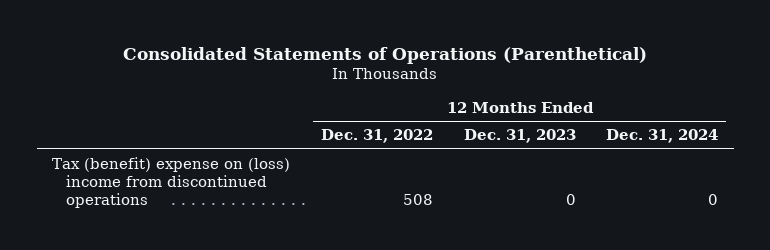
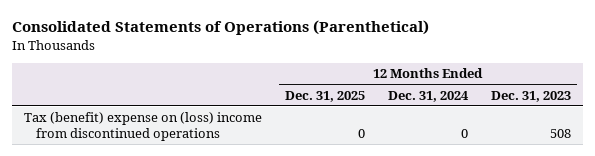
[320,129,433,144] Dec. 31, 2022 -> none
none -> [284,90,365,102] Dec. 31, 2025
[565,193,576,205] 0 -> [550,128,572,138] 508

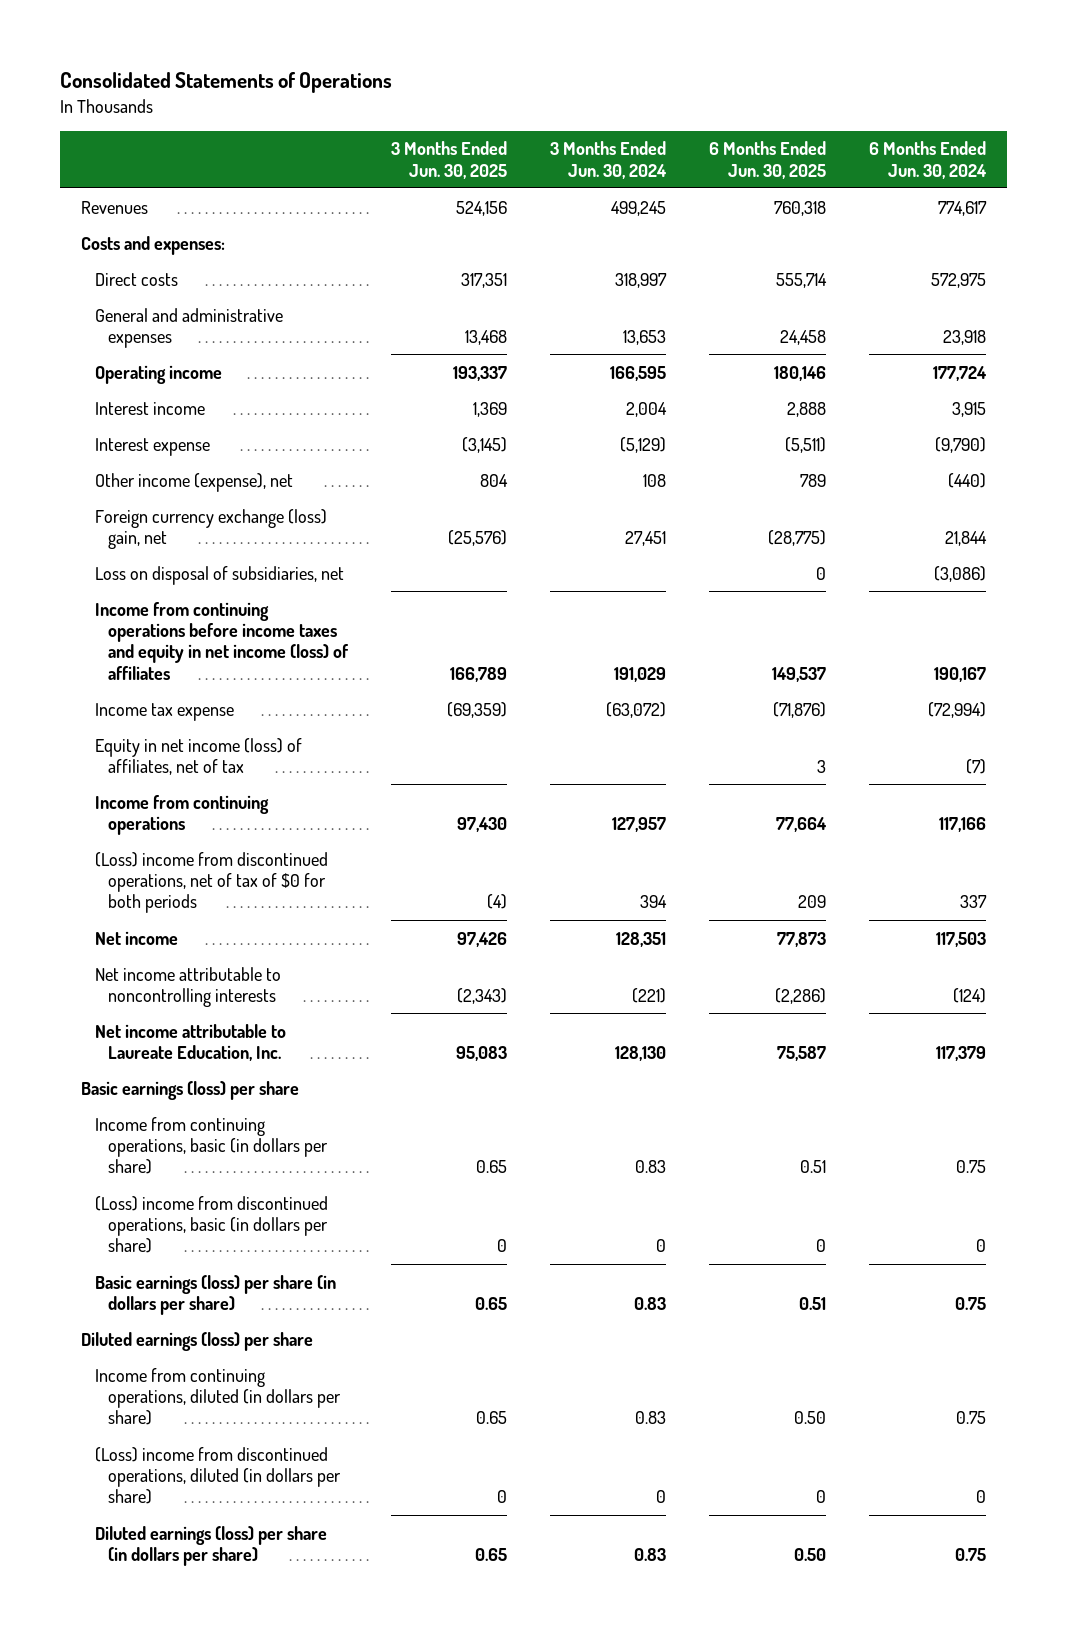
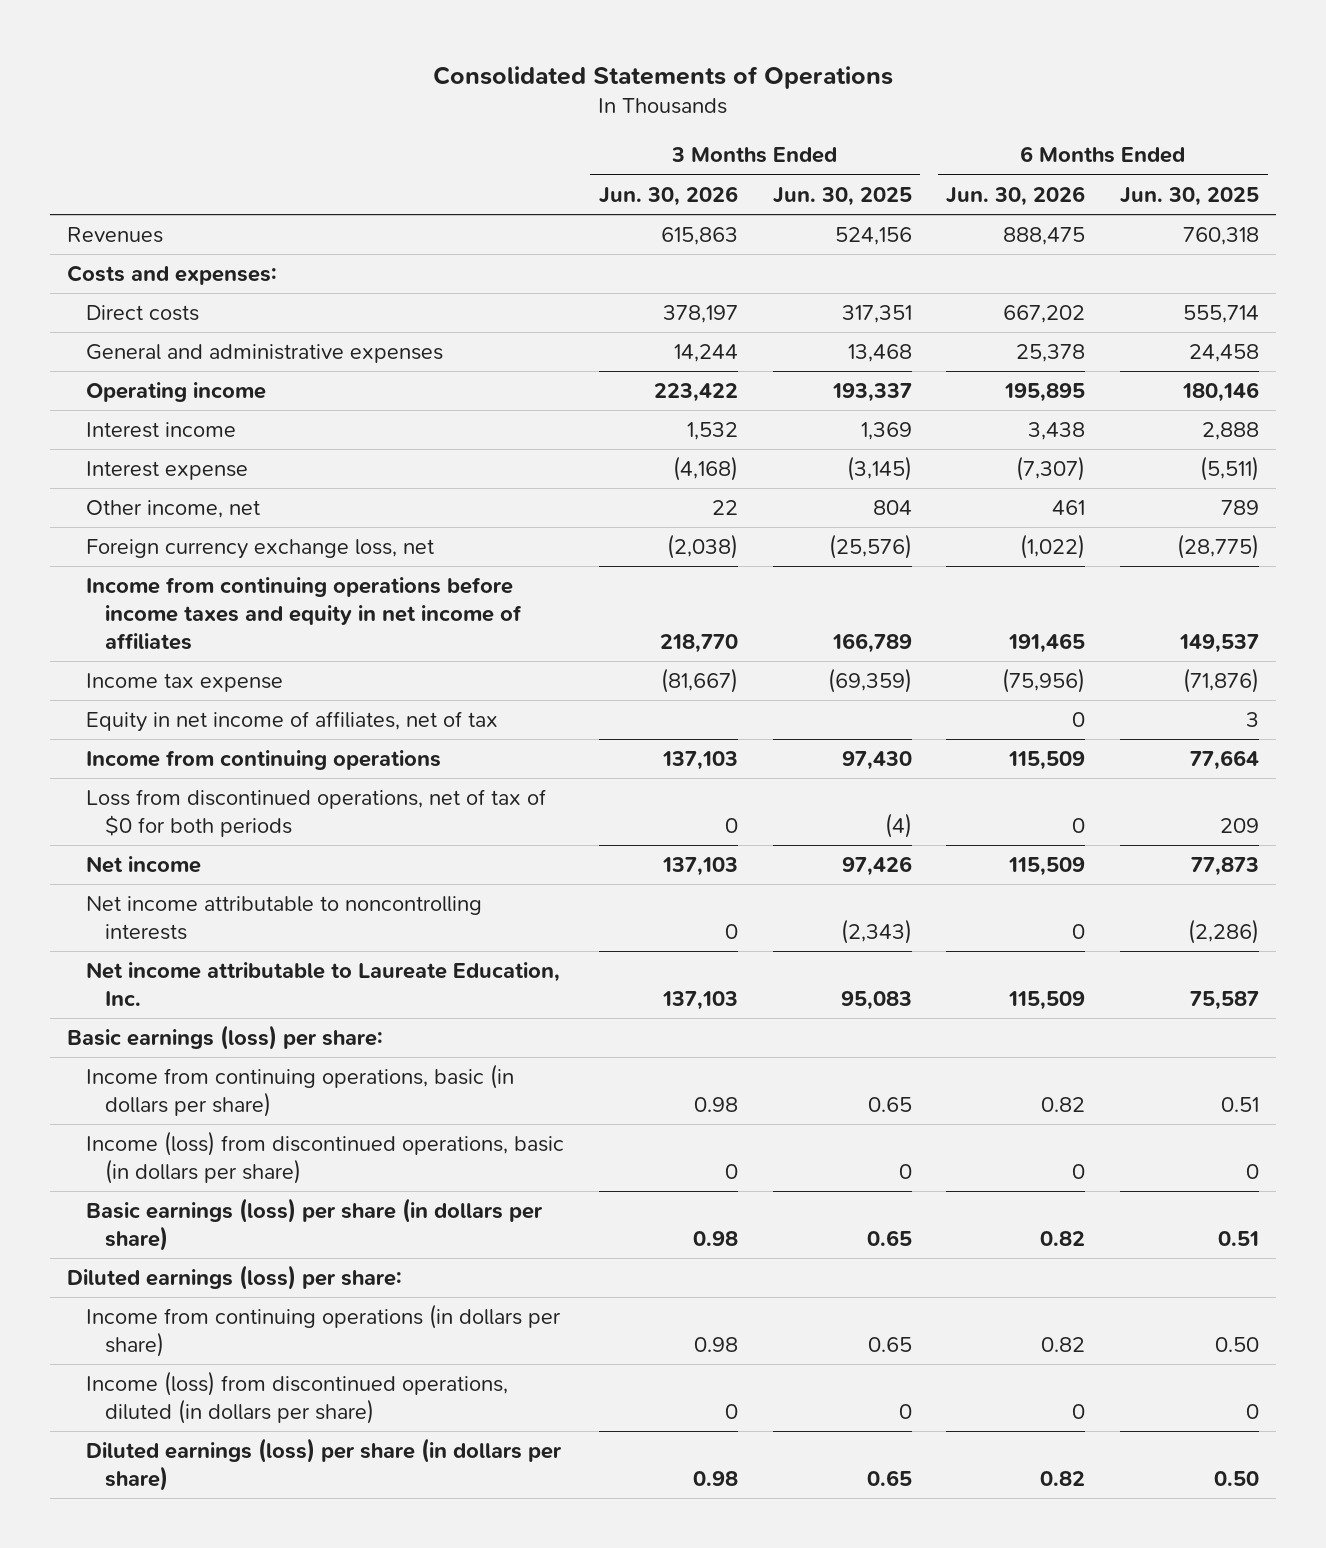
[549,141,667,179] 3 Months Ended Jun. 30, 2024 -> none
[868,141,987,179] 6 Months Ended Jun. 30, 2024 -> none
none -> [598,185,738,206] Jun. 30, 2026
none -> [946,185,1086,206] Jun. 30, 2026
[94,565,344,585] Loss on disposal of subsidiaries, net -> none
[94,472,293,492] Other income (expense), net -> [86,500,261,519] Other income, net
[94,508,327,549] Foreign currency exchange (loss) gain, net -> [86,539,435,560] Foreign currency exchange loss, net
[94,601,349,680] Income from continuing operations before income taxes and equity in net income (loss) of affiliates -> [86,577,523,650] Income from continuing operations before income taxes and equity in net income of affiliates
[94,737,302,775] Equity in net income (loss) of affiliates, net of tax -> [86,711,499,733] Equity in net income of affiliates, net of tax
[94,851,328,914] (Loss) income from discontinued operations, net of tax of $0 for both periods -> [86,789,547,837] Loss from discontinued operations, net of tax of $0 for both periods
[81,1080,300,1100] Basic earnings (loss) per share -> [67,1025,384,1051] Basic earnings (loss) per share:
[94,1195,328,1254] (Loss) income from discontinued operations, basic (in dollars per share) -> [86,1131,565,1184] Income (loss) from discontinued operations, basic (in dollars per share)
[81,1331,314,1351] Diluted earnings (loss) per share -> [67,1265,403,1291] Diluted earnings (loss) per share:
[94,1367,341,1426] Income from continuing operations, diluted (in dollars per share) -> [86,1304,562,1357] Income from continuing operations (in dollars per share)
[94,1446,341,1505] (Loss) income from discontinued operations, diluted (in dollars per share) -> [86,1371,509,1424] Income (loss) from discontinued operations, diluted (in dollars per share)

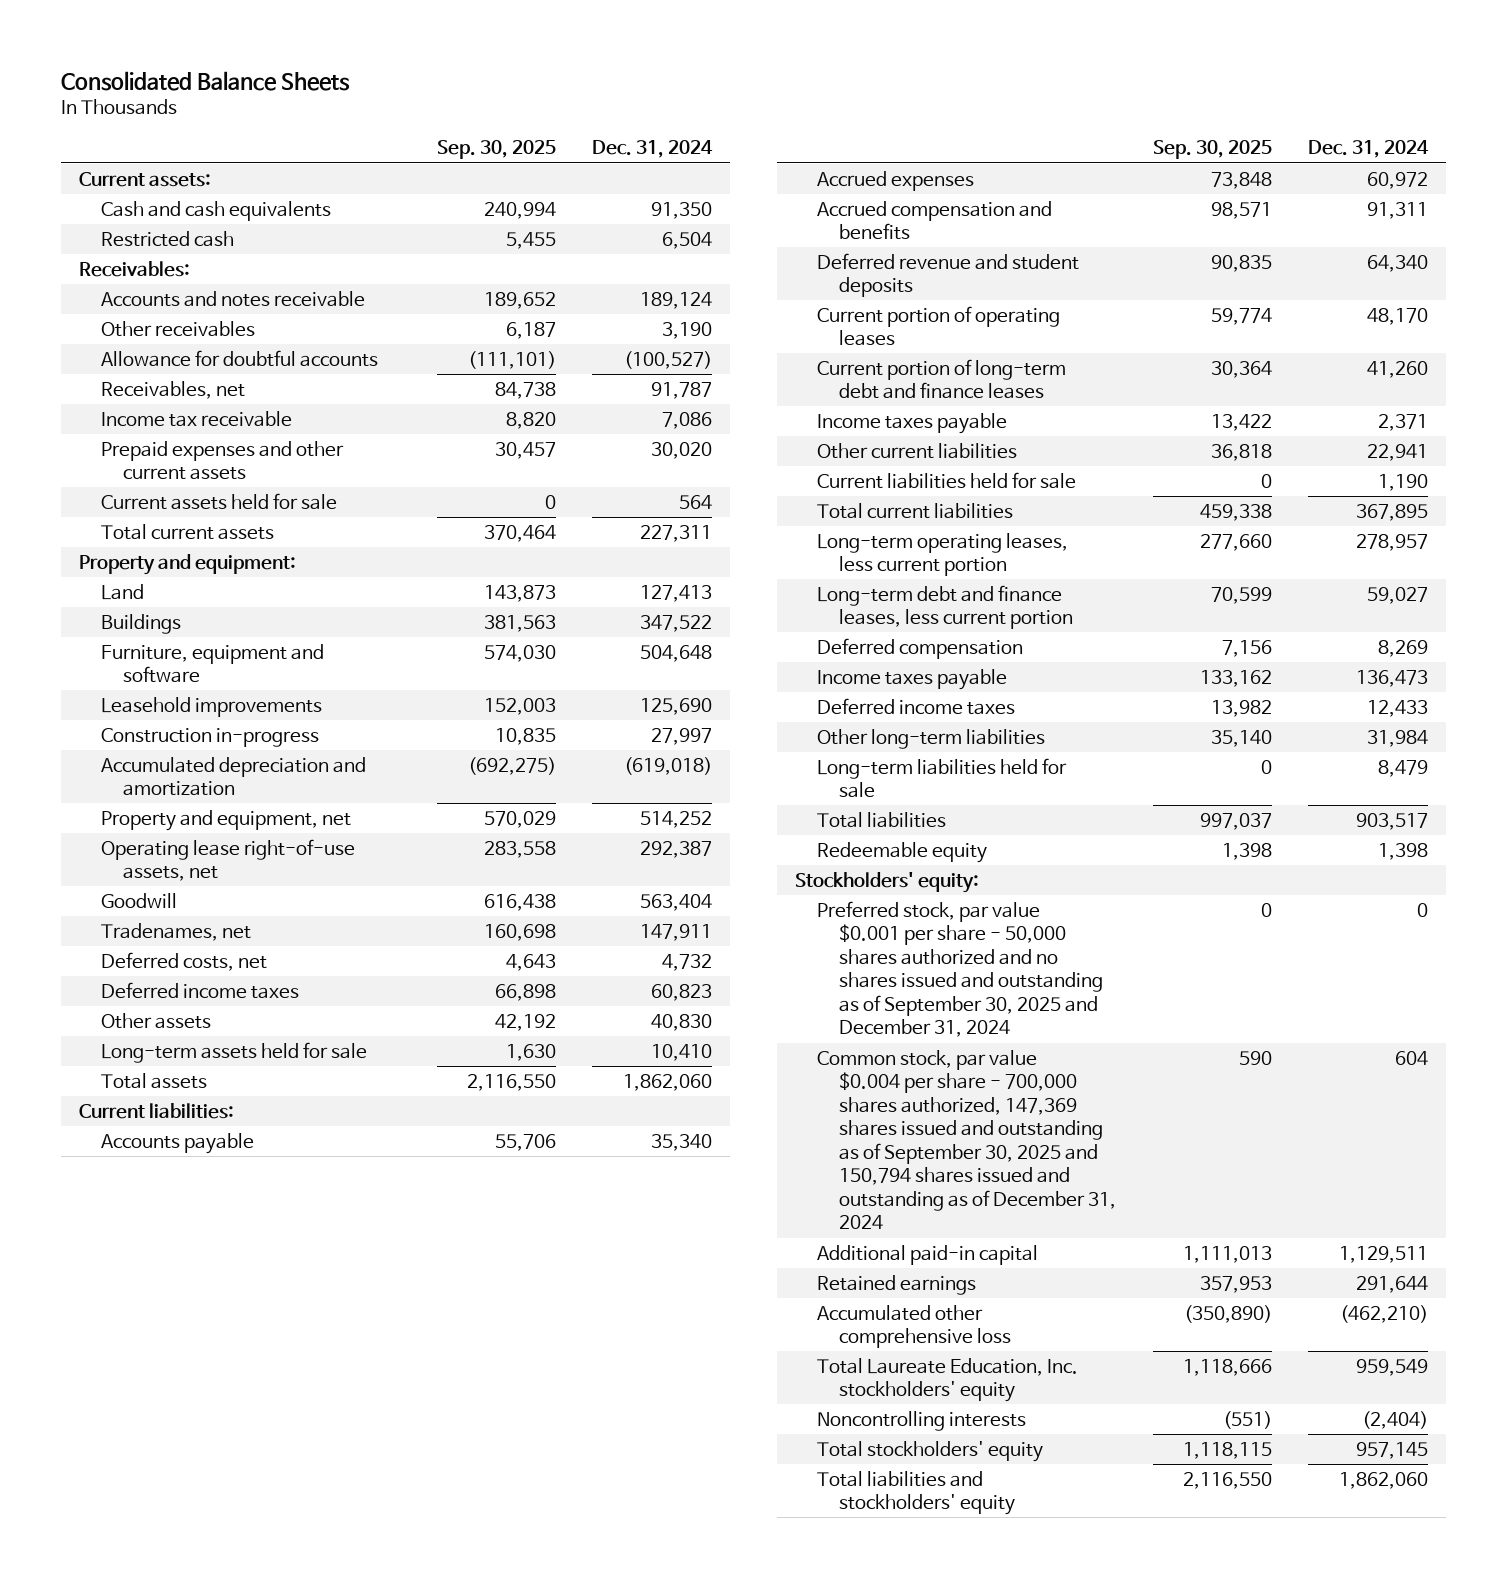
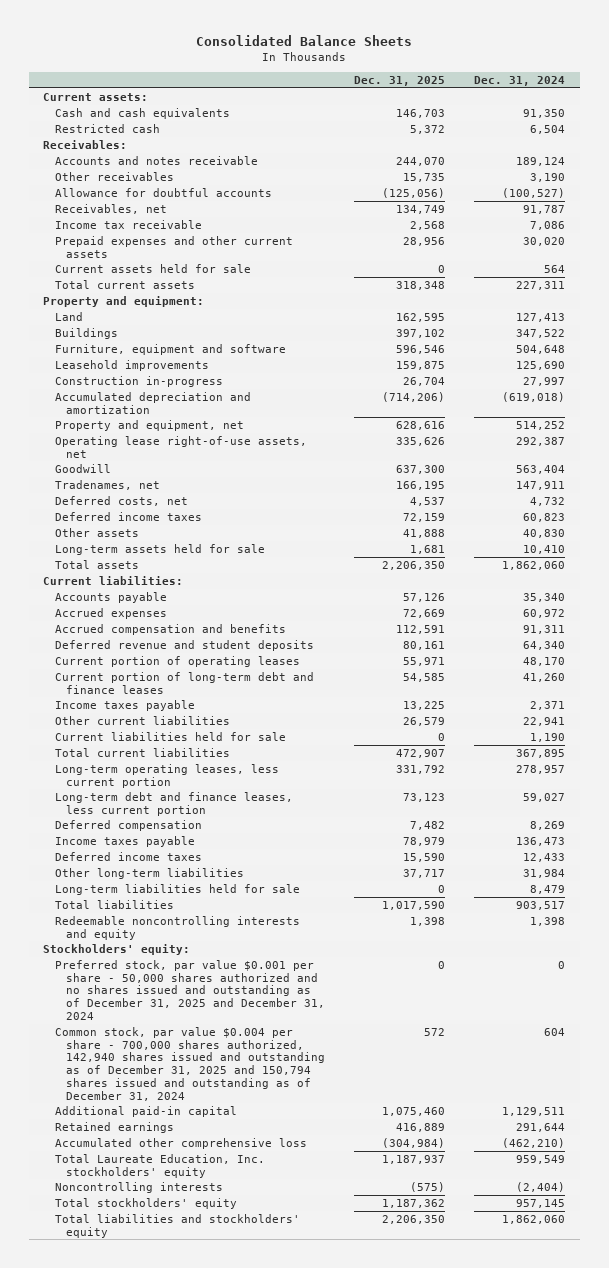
[436,140,556,160] Sep. 30, 2025 -> none
none -> [354,75,446,86] Dec. 31, 2025
[816,841,987,863] Redeemable equity -> [54,915,300,940] Redeemable noncontrolling interests and equity
[816,900,1104,1038] Preferred stock, par value $0.001 per share - 50,000 shares authorized and no shares issued and outstanding as of September 30, 2025 and December 31, 2024 -> [54,959,325,1020] Preferred stock, par value $0.001 per share - 50,000 shares authorized and no shares issued and outstanding as of December 31, 2025 and December 31, 2024
[816,1049,1117,1230] Common stock, par value $0.004 per share - 700,000 shares authorized, 147,369 shares issued and outstanding as of September 30, 2025 and 150,794 shares issued and outstanding as of December 31, 2024 -> [54,1026,325,1101] Common stock, par value $0.004 per share - 700,000 shares authorized, 142,940 shares issued and outstanding as of December 31, 2025 and 150,794 shares issued and outstanding as of December 31, 2024

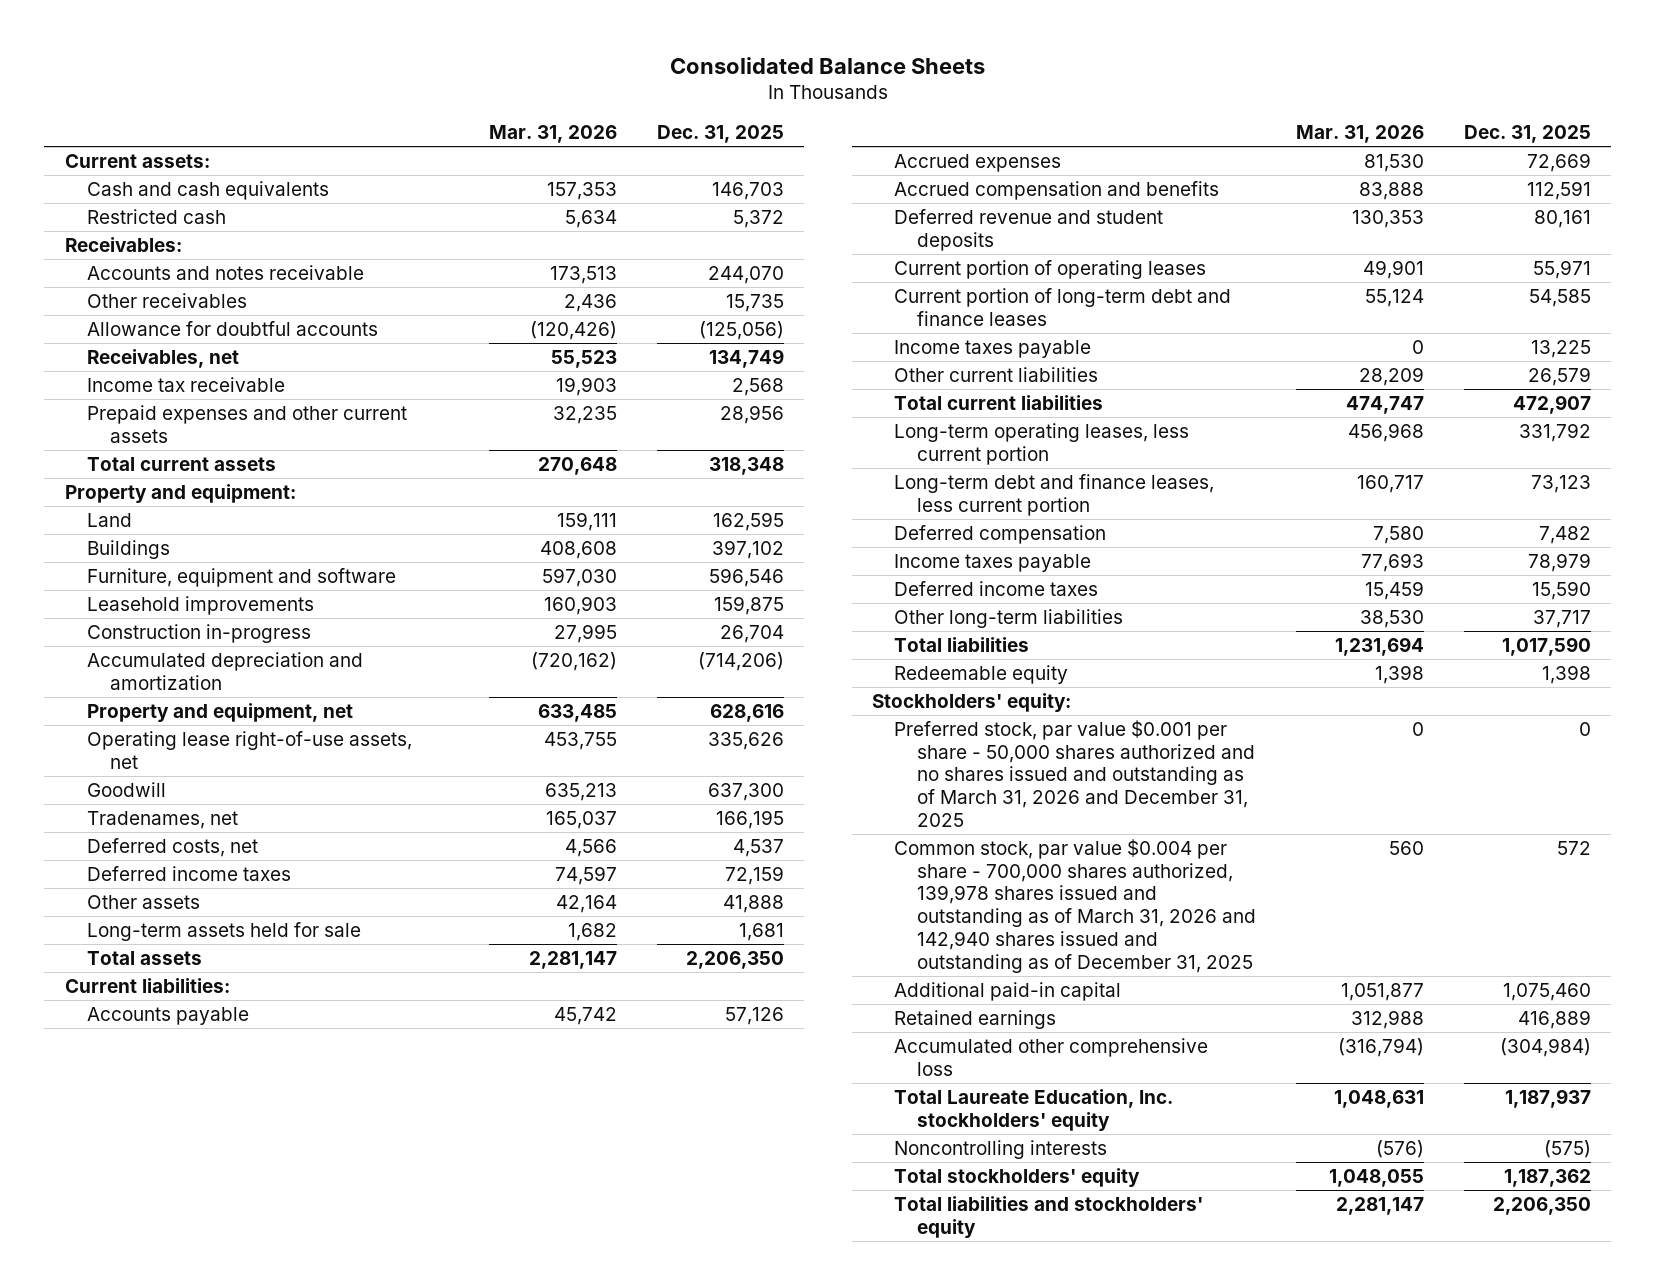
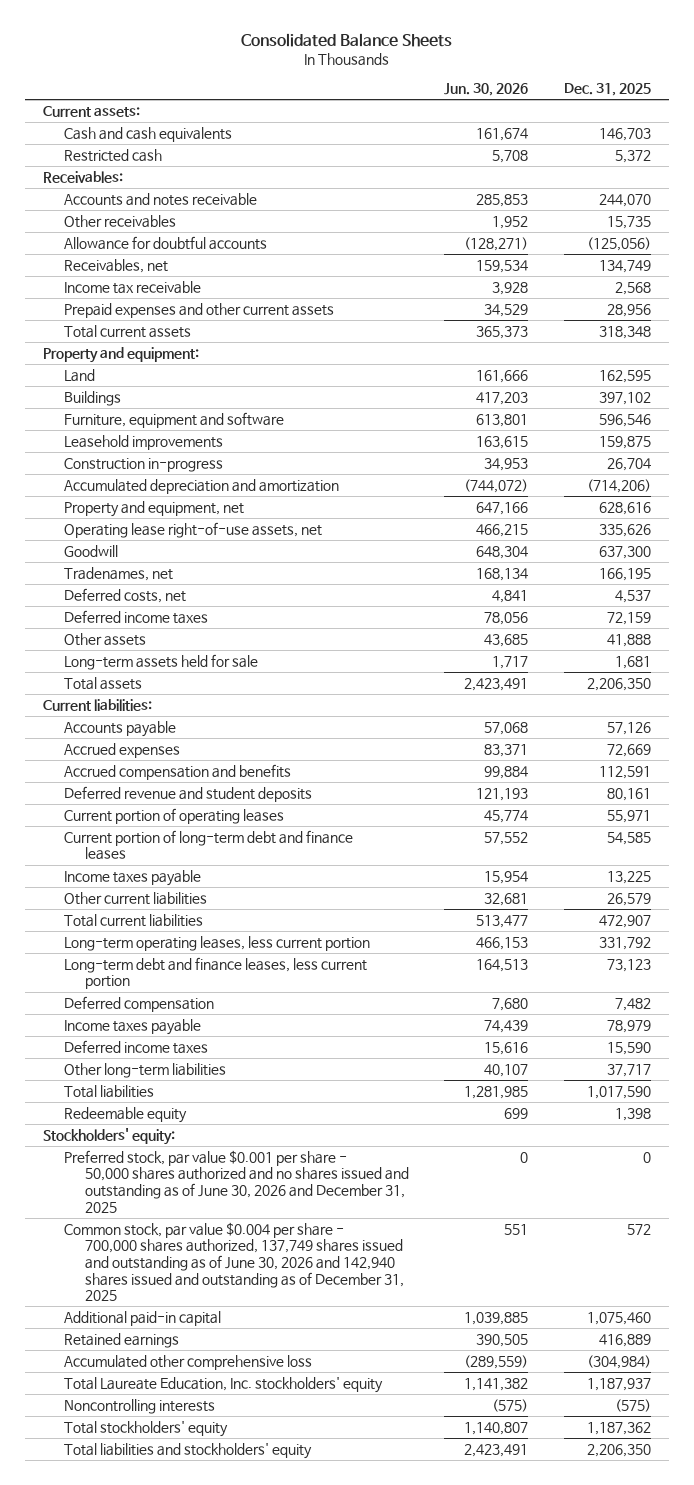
[488,125,617,144] Mar. 31, 2026 -> none
none -> [444,82,529,96] Jun. 30, 2026
[894,719,1255,827] Preferred stock, par value $0.001 per share - 50,000 shares authorized and no shares issued and outstanding as of March 31, 2026 and December 31, 2025 -> [63,1149,409,1213] Preferred stock, par value $0.001 per share - 50,000 shares authorized and no shares issued and outstanding as of June 30, 2026 and December 31, 2025
[894,838,1256,973] Common stock, par value $0.004 per share - 700,000 shares authorized, 139,978 shares issued and outstanding as of March 31, 2026 and 142,940 shares issued and outstanding as of December 31, 2025 -> [63,1221,404,1302] Common stock, par value $0.004 per share - 700,000 shares authorized, 137,749 shares issued and outstanding as of June 30, 2026 and 142,940 shares issued and outstanding as of December 31, 2025

